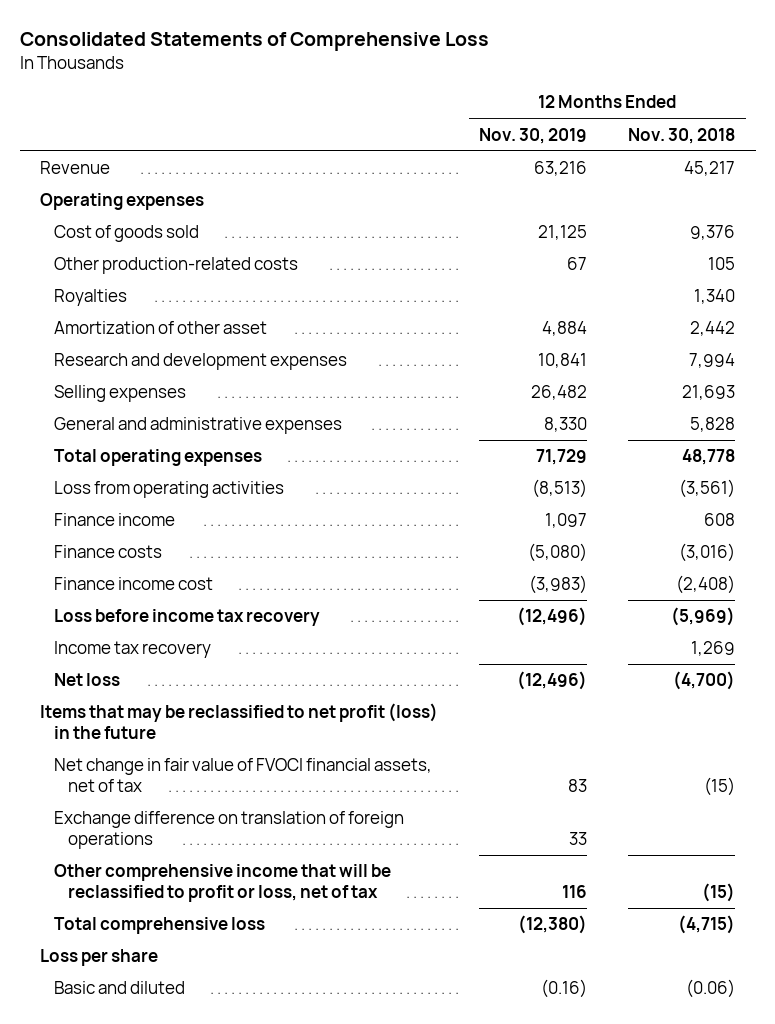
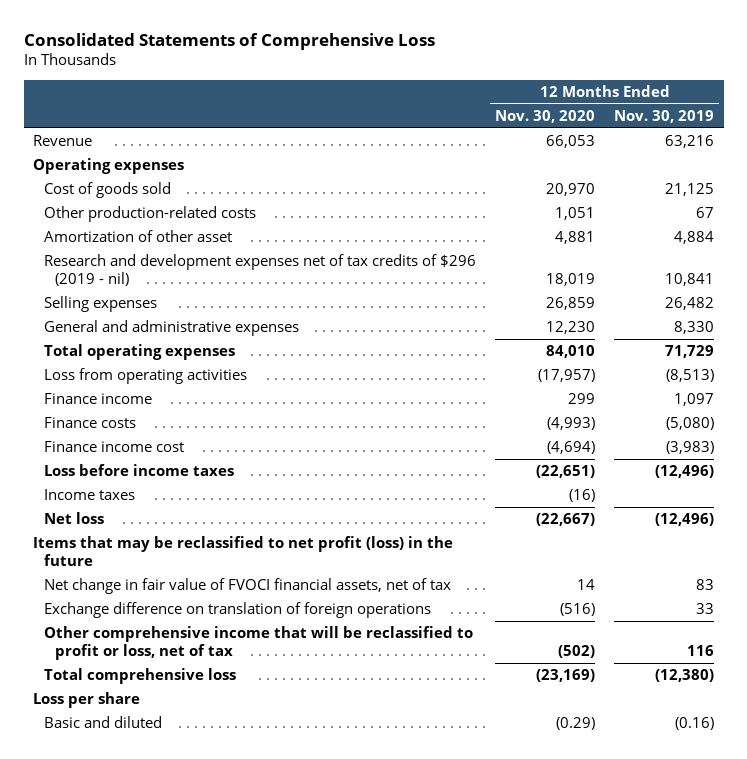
[628,127,736,144] Nov. 30, 2018 -> none
none -> [495,109,596,123] Nov. 30, 2020
[54,289,128,307] Royalties -> none
[54,353,348,371] Research and development expenses -> [44,254,477,286] Research and development expenses net of tax credits of $296 (2019 - nil)
[54,609,321,627] Loss before income tax recovery -> [44,464,235,477] Loss before income taxes
[54,641,212,659] Income tax recovery -> [44,489,136,501] Income taxes

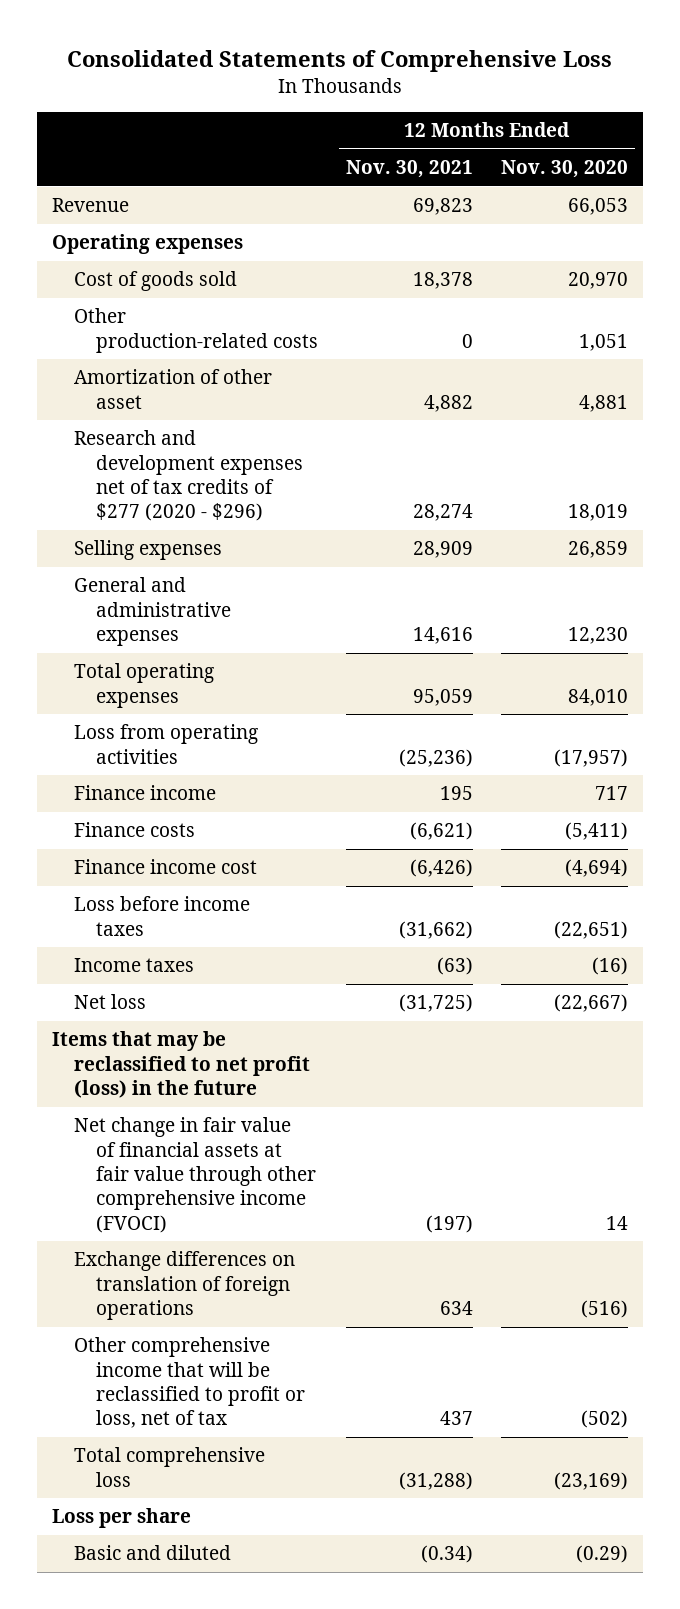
[614,109,715,123] Nov. 30, 2019 -> none
none -> [346,160,474,179] Nov. 30, 2021
[44,254,477,286] Research and development expenses net of tax credits of $296 (2019 - nil) -> [73,430,303,522] Research and development expenses net of tax credits of $277 (2020 - $296)
[568,393,596,405] 299 -> [595,786,629,801] 717
[547,417,596,431] (4,993) -> [565,822,629,841] (5,411)
[44,578,452,595] Net change in fair value of FVOCI financial assets, net of tax -> [73,1117,316,1233] Net change in fair value of financial assets at fair value through other comprehensive income (FVOCI)
[44,602,432,619] Exchange difference on translation of foreign operations -> [73,1251,295,1321] Exchange differences on translation of foreign operations

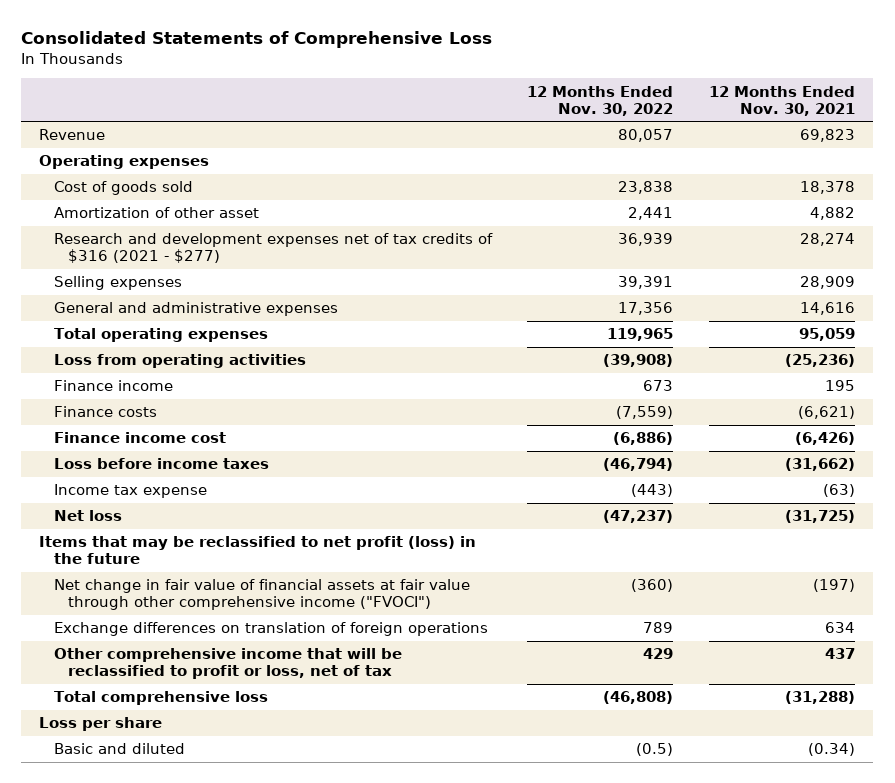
[501,160,629,179] Nov. 30, 2020 -> none
none -> [527,85,674,116] 12 Months Ended Nov. 30, 2022
[73,308,318,353] Other production-related costs -> none
[73,430,303,522] Research and development expenses net of tax credits of $277 (2020 - $296) -> [53,233,493,264] Research and development expenses net of tax credits of $316 (2021 - $277)
[73,958,194,973] Income taxes -> [53,484,207,499] Income tax expense
[73,1117,316,1233] Net change in fair value of financial assets at fair value through other comprehensive income (FVOCI) -> [53,579,470,611] Net change in fair value of financial assets at fair value through other comprehensive income ("FVOCI")

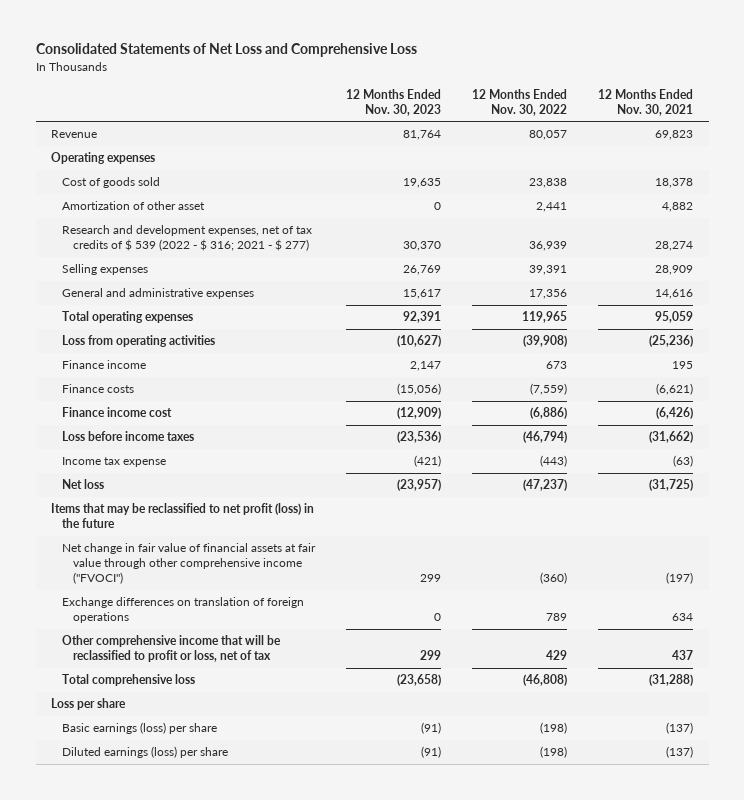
[21,30,493,48] Consolidated Statements of Comprehensive Loss -> [35,43,417,58] Consolidated Statements of Net Loss and Comprehensive Loss
none -> [346,89,442,116] 12 Months Ended Nov. 30, 2023
[53,233,493,264] Research and development expenses net of tax credits of $316 (2021 - $277) -> [62,225,313,252] Research and development expenses, net of tax credits of $ 539 (2022 - $ 316; 2021 - $ 277)
[53,743,185,755] Basic and diluted -> none
none -> [62,722,218,735] Basic earnings (loss) per share
none -> [62,746,229,759] Diluted earnings (loss) per share

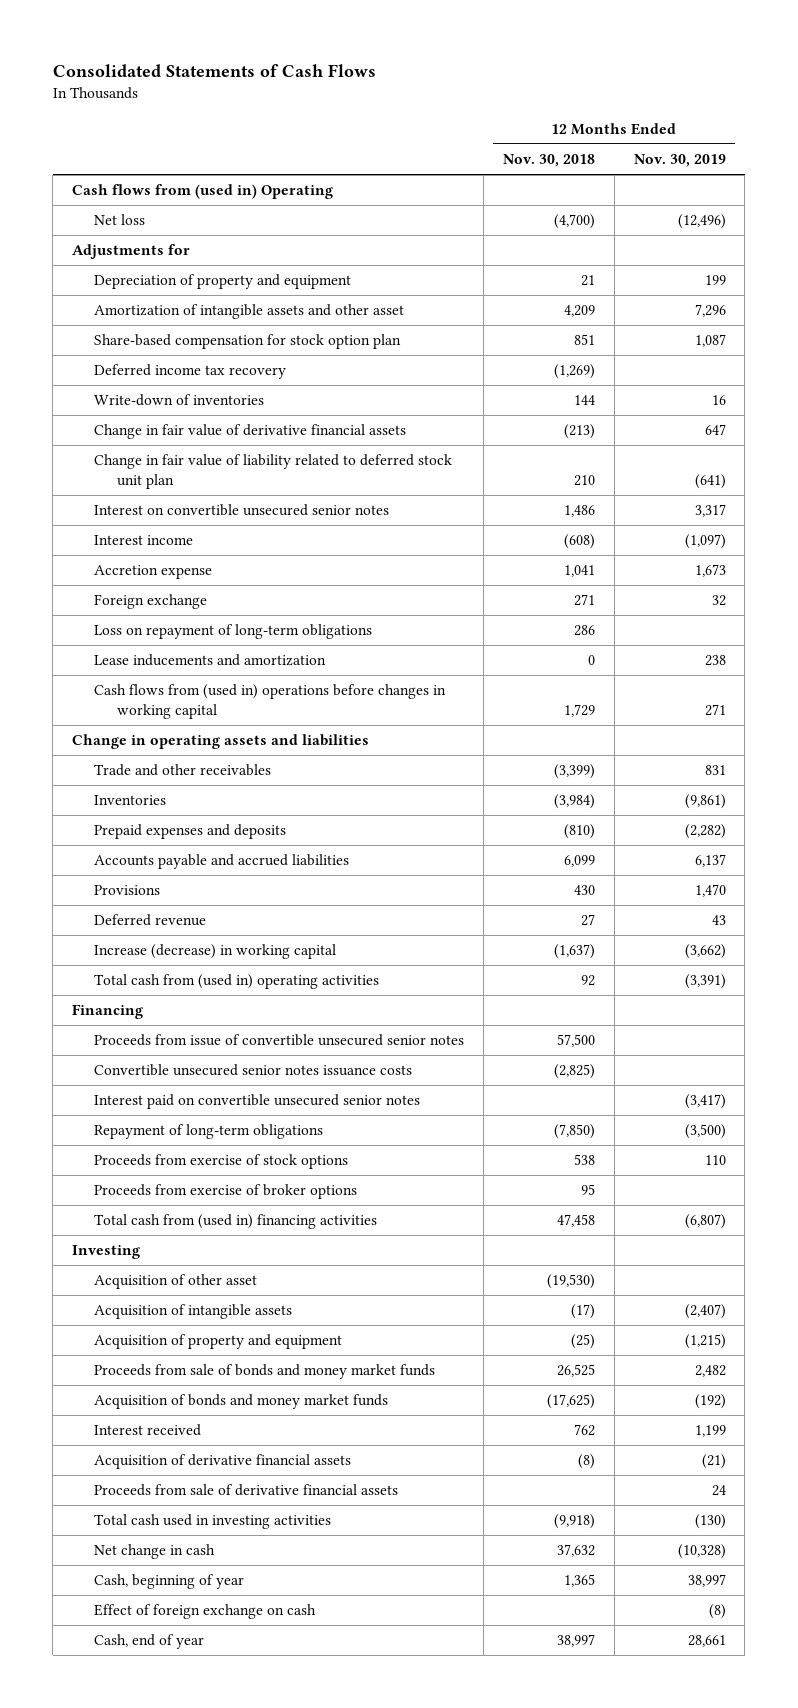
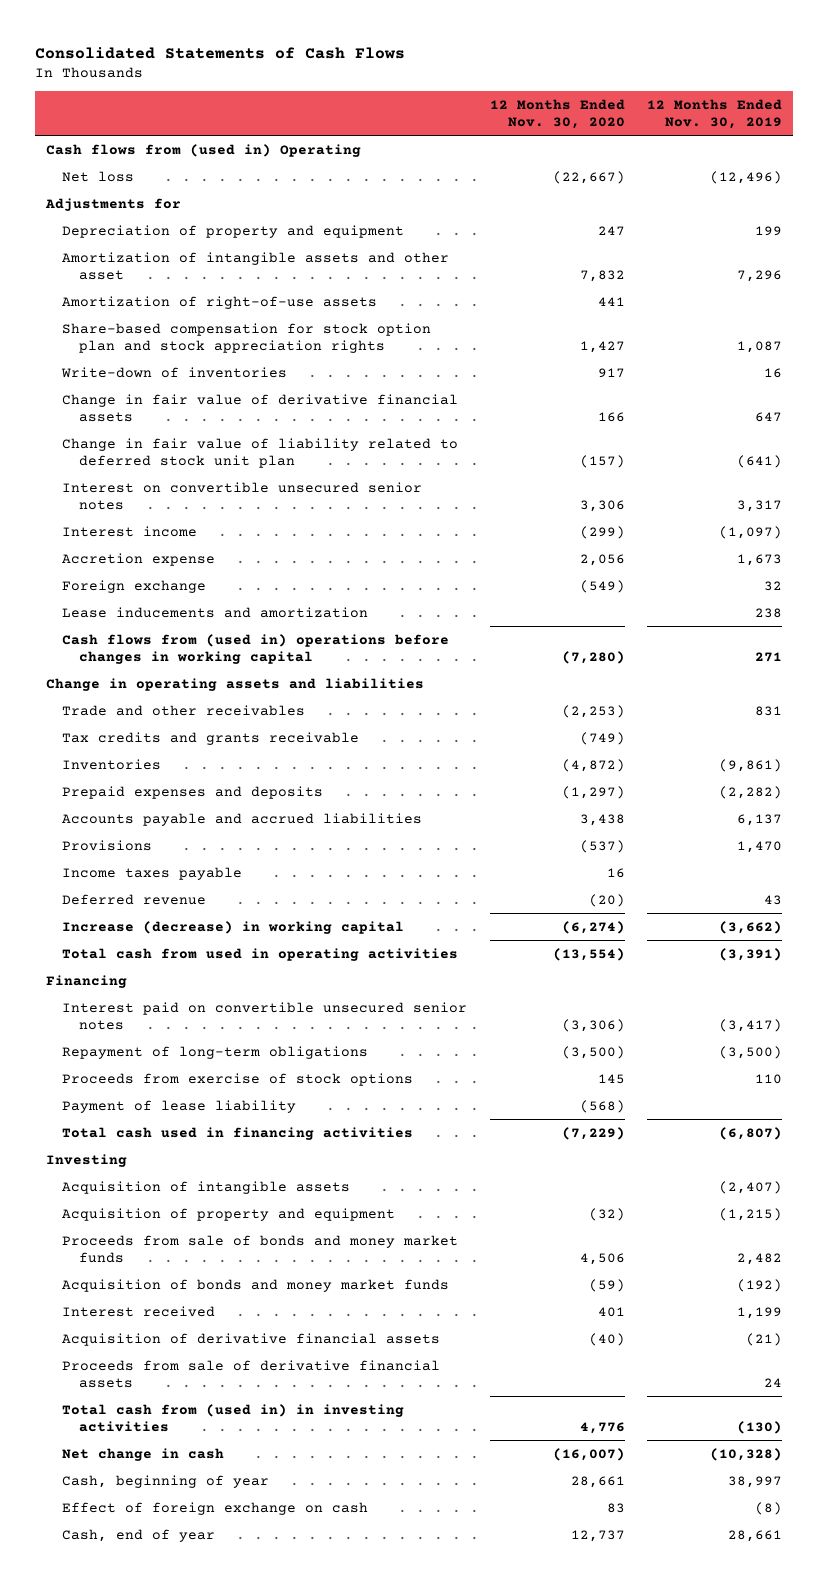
[502,154,595,168] Nov. 30, 2018 -> none
none -> [489,98,625,130] 12 Months Ended Nov. 30, 2020
[94,364,287,380] Deferred income tax recovery -> none
none -> [62,295,378,309] Amortization of right-of-use assets
[94,334,402,350] Share-based compensation for stock option plan -> [62,322,432,353] Share-based compensation for stock option plan and stock appreciation rights
[94,624,373,640] Loss on repayment of long-term obligations -> none
none -> [62,731,360,745] Tax credits and grants receivable
none -> [62,866,243,880] Income taxes payable
[94,974,380,990] Total cash from (used in) operating activities -> [62,947,459,961] Total cash from used in operating activities
[94,1034,465,1047] Proceeds from issue of convertible unsecured senior notes -> none
[94,1064,413,1077] Convertible unsecured senior notes issuance costs -> none
[94,1184,358,1200] Proceeds from exercise of broker options -> none
none -> [62,1099,297,1113] Payment of lease liability
[94,1214,378,1230] Total cash from (used in) financing activities -> [62,1126,414,1140] Total cash used in financing activities
[94,1274,258,1290] Acquisition of other asset -> none
[94,1514,332,1530] Total cash used in investing activities -> [62,1403,405,1432] Total cash from (used in) in investing activities

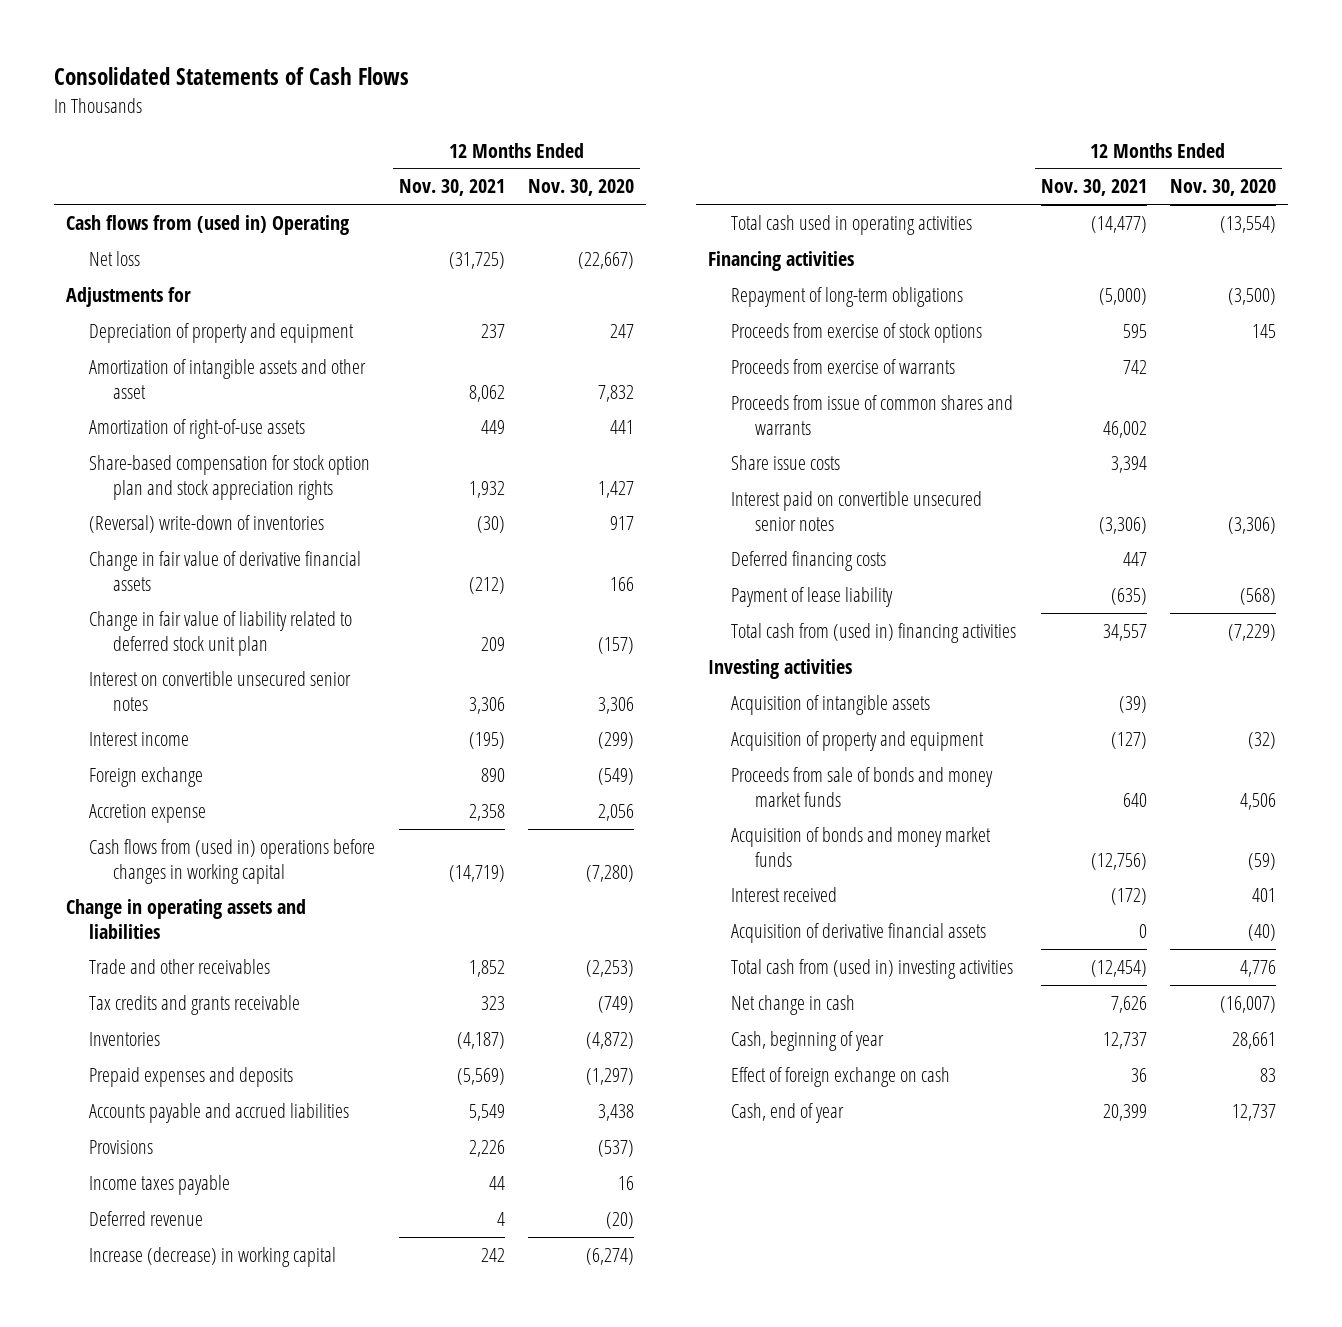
[646,98,782,130] 12 Months Ended Nov. 30, 2019 -> none
none -> [398,179,505,197] Nov. 30, 2021
[61,366,288,378] Write-down of inventories -> [89,515,325,534] (Reversal) write-down of inventories
[62,606,369,618] Lease inducements and amortization -> none
[62,552,216,566] Accretion expense -> [89,804,207,824] Accretion expense
[62,947,459,961] Total cash from used in operating activities -> [731,215,973,236] Total cash used in operating activities
[46,974,128,988] Financing -> [707,251,854,272] Financing activities
none -> [731,359,956,375] Proceeds from exercise of warrants
none -> [731,395,1014,435] Proceeds from issue of common shares and warrants
none -> [731,455,841,471] Share issue costs
[62,1001,468,1030] Interest paid on convertible unsecured senior notes -> [731,491,983,531] Interest paid on convertible unsecured senior notes
none -> [731,551,887,572] Deferred financing costs
[62,1126,414,1140] Total cash used in financing activities -> [731,623,1017,644] Total cash from (used in) financing activities
[46,1153,128,1167] Investing -> [707,659,852,680] Investing activities
[62,1359,441,1388] Proceeds from sale of derivative financial assets -> none
[62,1403,405,1432] Total cash from (used in) in investing activities -> [731,959,1014,980] Total cash from (used in) investing activities

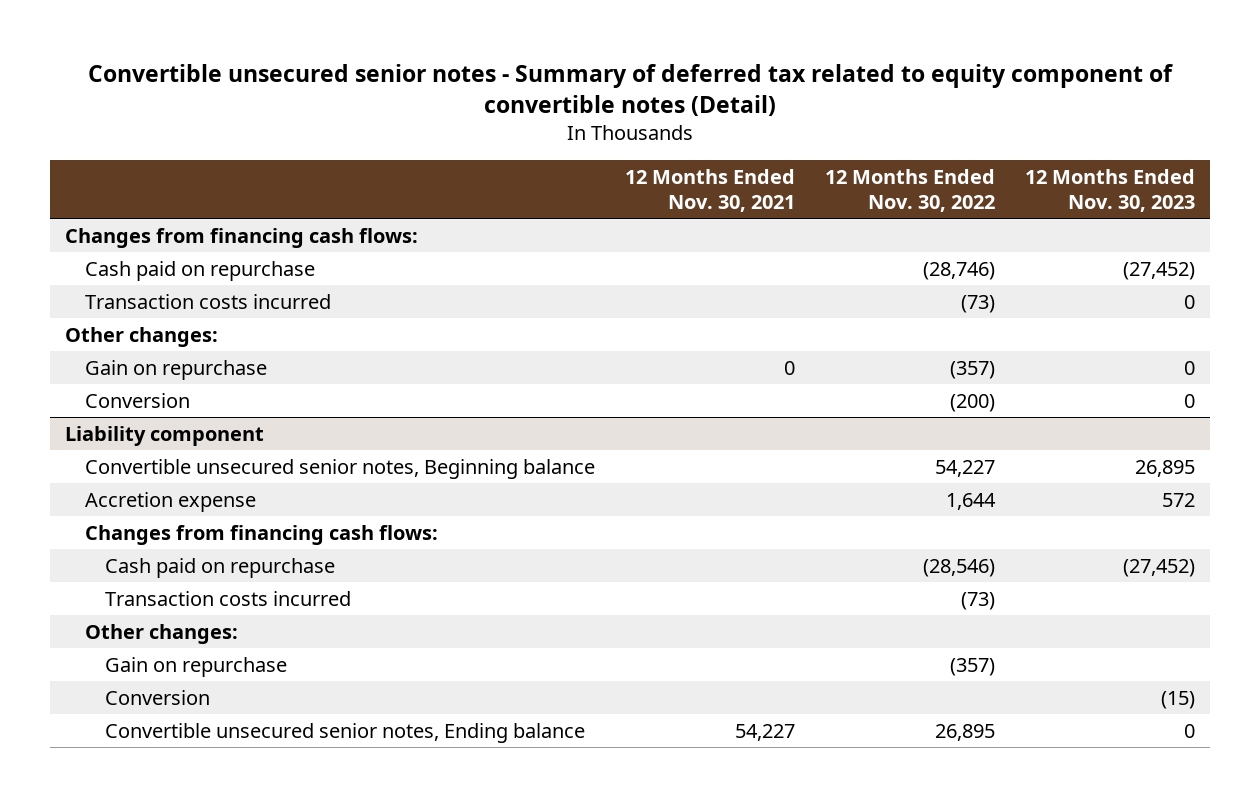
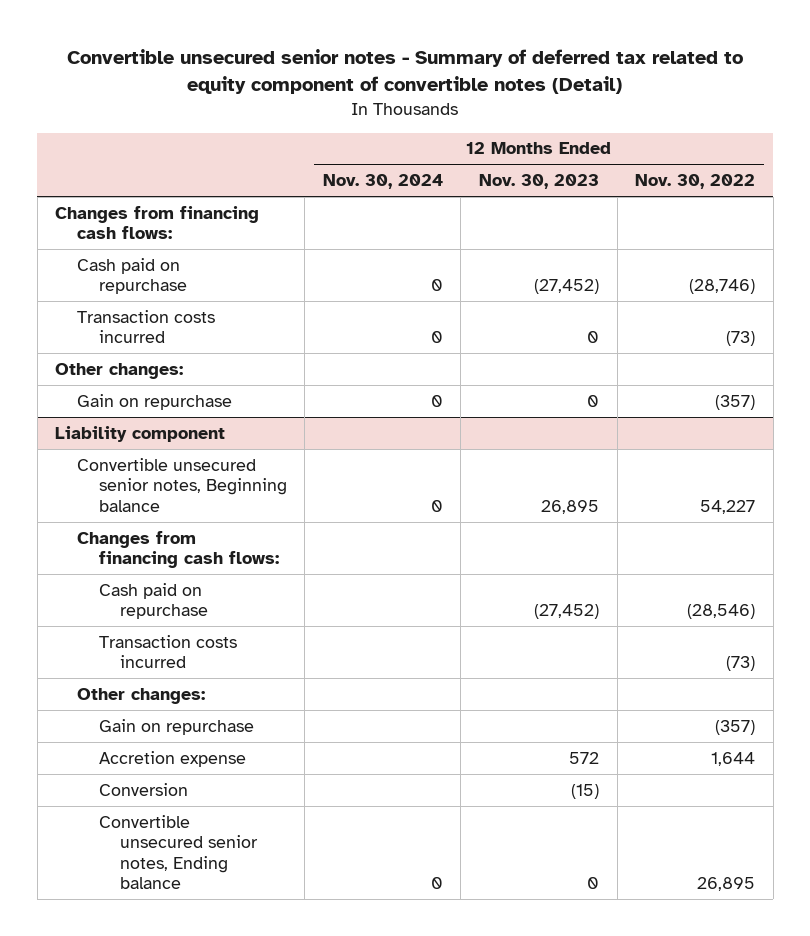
[625,169,796,212] 12 Months Ended Nov. 30, 2021 -> none
none -> [322,174,443,190] Nov. 30, 2024
[85,392,191,408] Conversion -> none
[85,491,257,512] Accretion expense -> [98,750,246,767] Accretion expense

